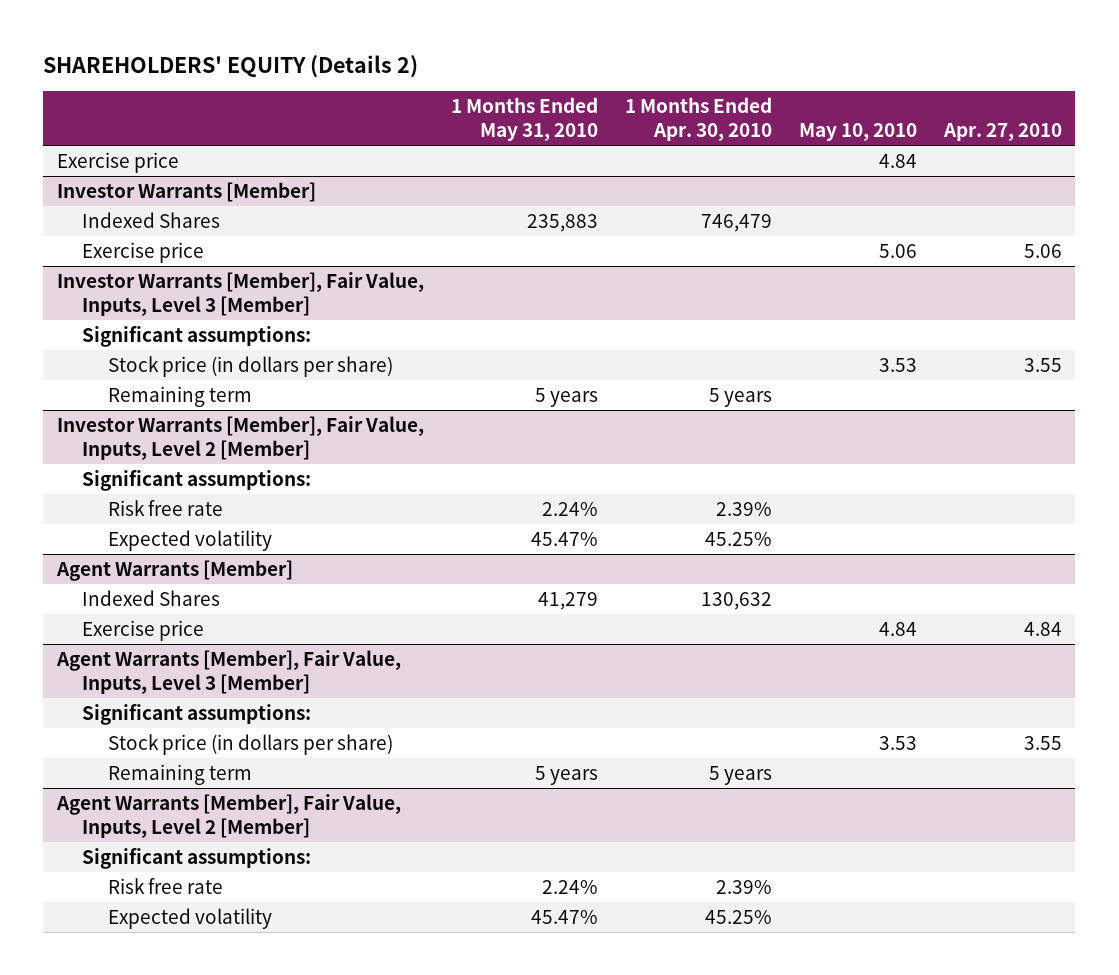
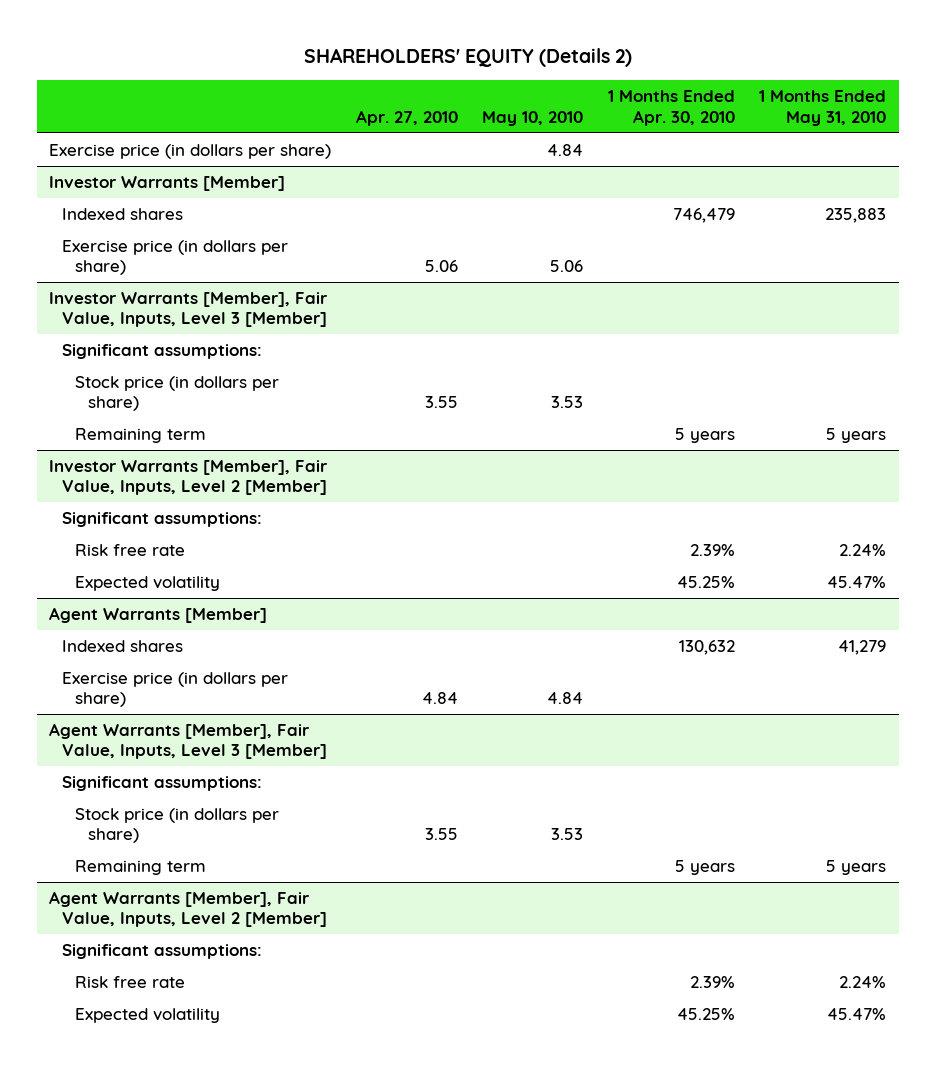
[56,151,179,173] Exercise price -> [48,144,331,160] Exercise price (in dollars per share)
[82,211,221,228] Indexed Shares -> [61,208,183,221] Indexed shares
[82,241,205,263] Exercise price -> [61,240,288,276] Exercise price (in dollars per share)
[82,589,221,606] Indexed Shares -> [61,640,183,653] Indexed shares
[82,619,205,641] Exercise price -> [61,672,288,708] Exercise price (in dollars per share)

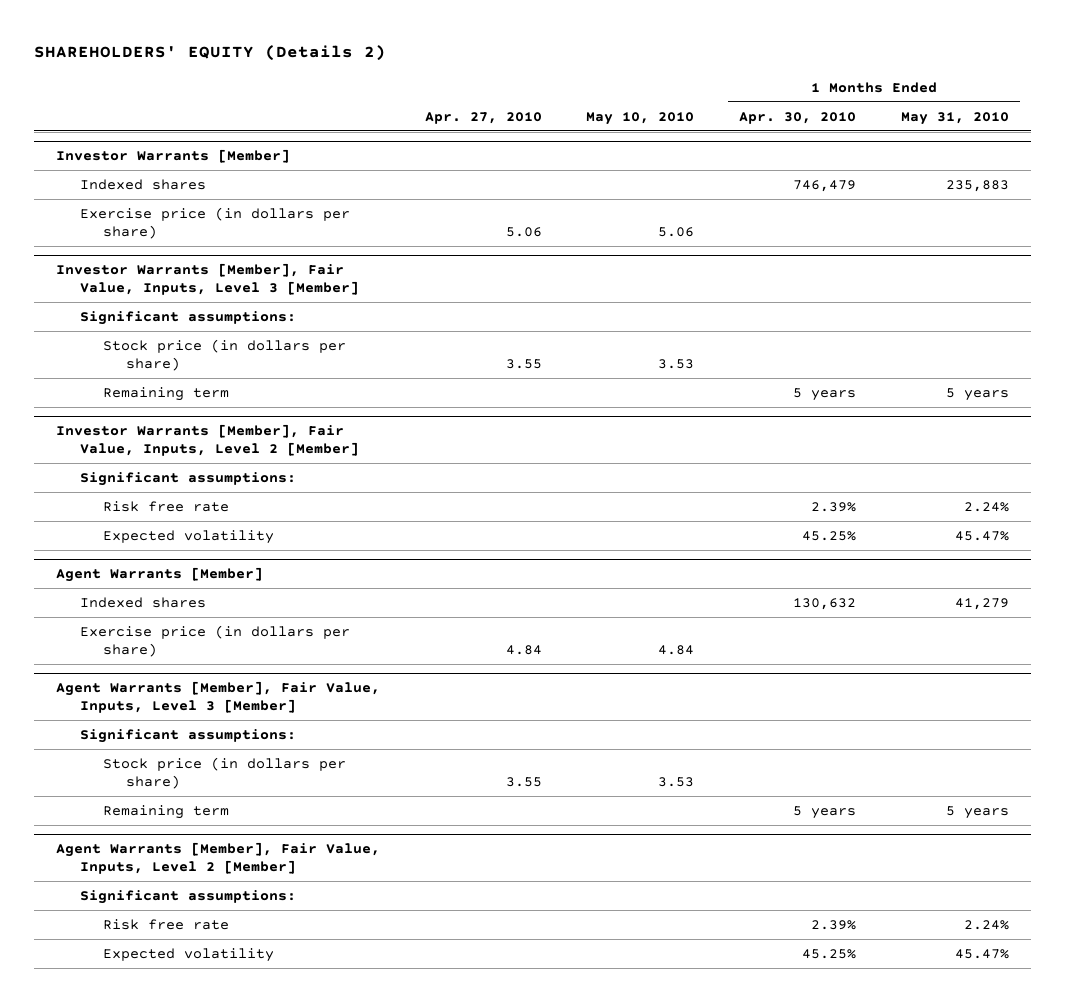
[48,144,331,160] Exercise price (in dollars per share) -> none

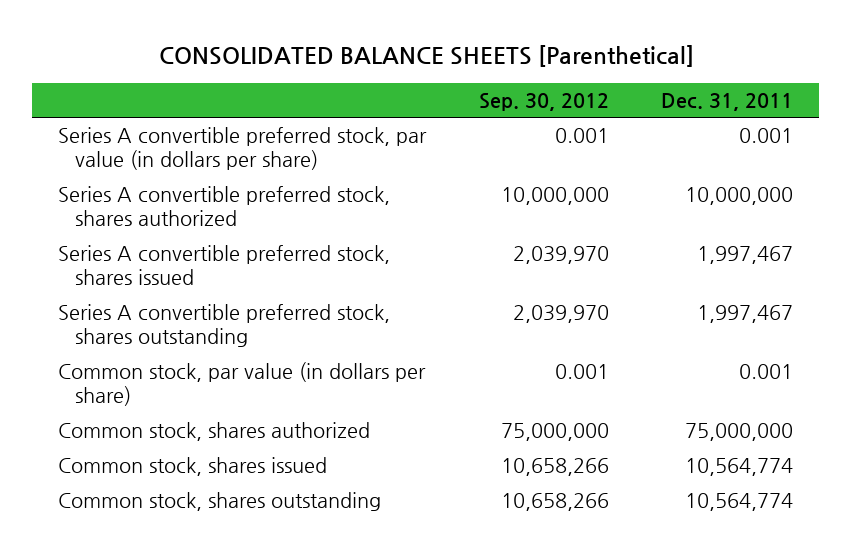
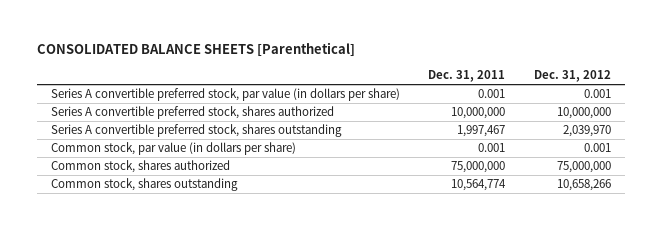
[478,92,609,111] Sep. 30, 2012 -> none
none -> [533,69,611,82] Dec. 31, 2012
[58,245,391,286] Series A convertible preferred stock, shares issued -> none
[58,457,328,477] Common stock, shares issued -> none

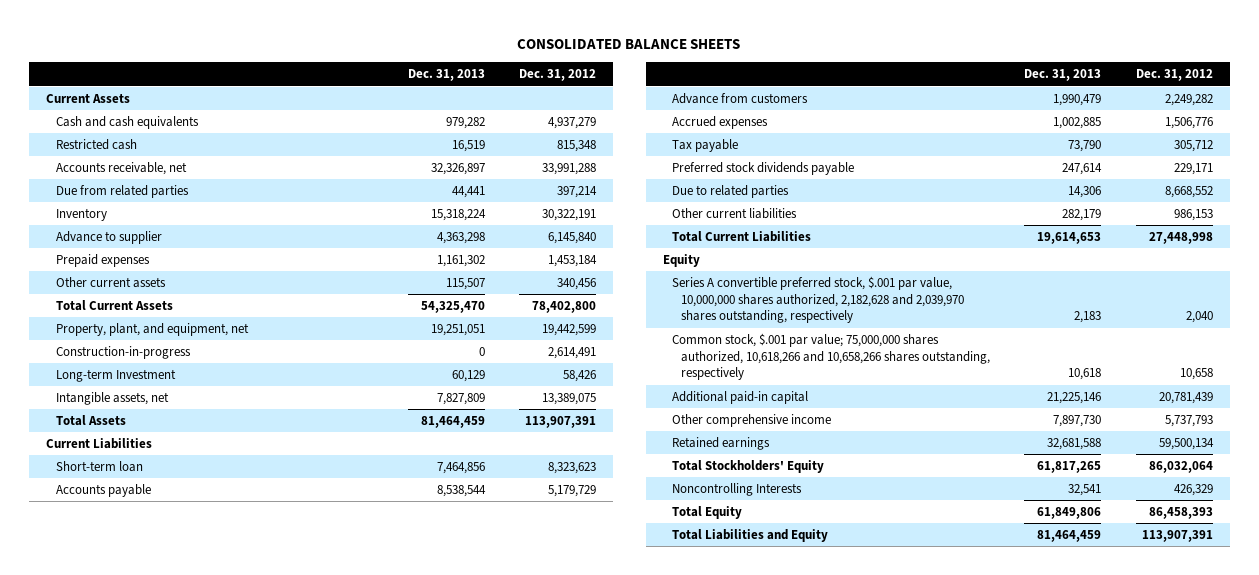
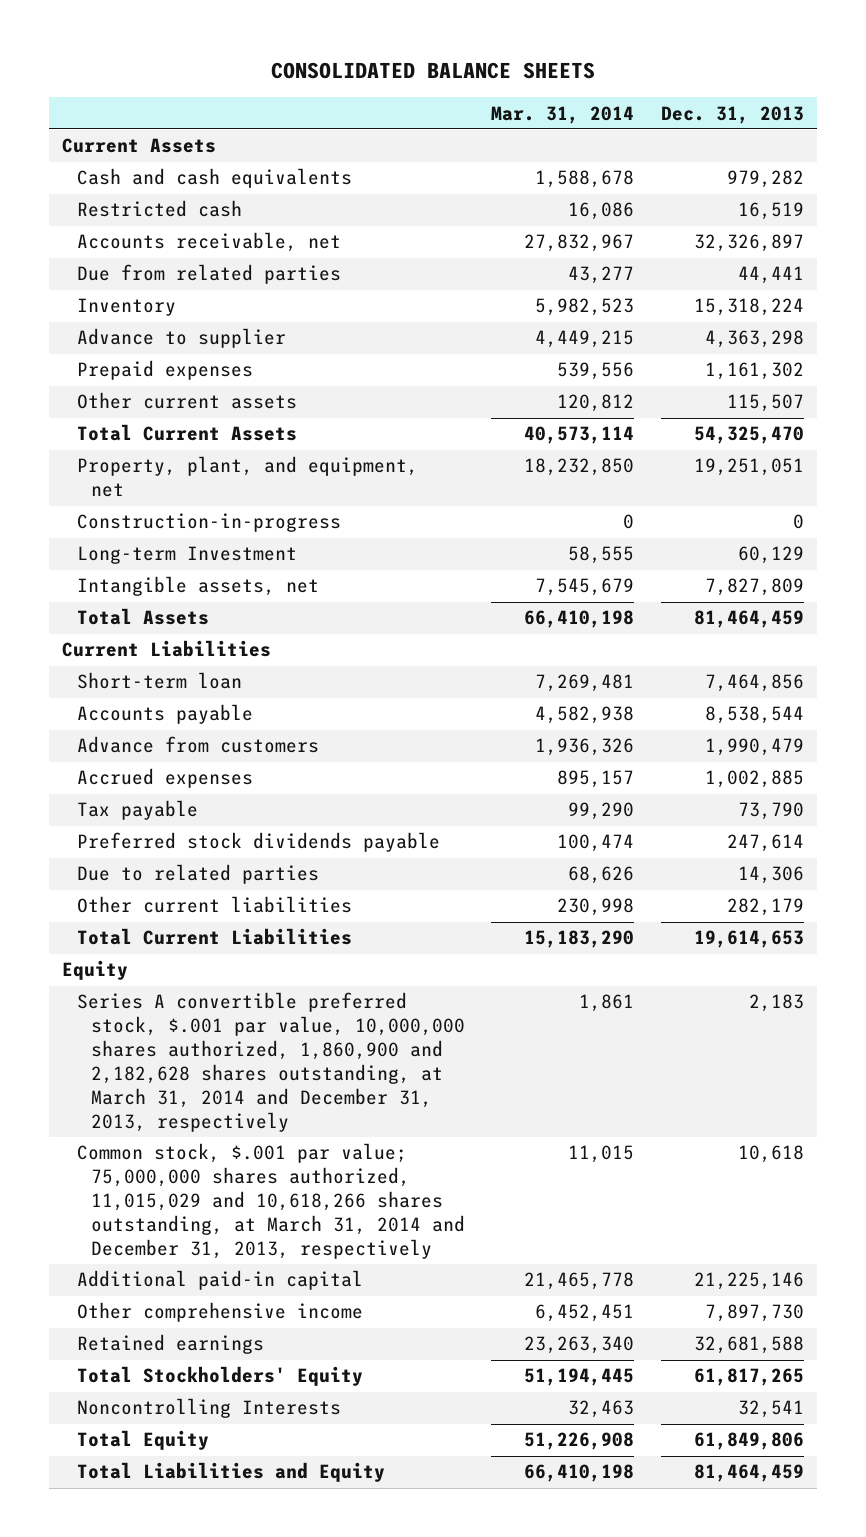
[519,69,597,82] Dec. 31, 2012 -> none
none -> [491,105,635,124] Mar. 31, 2014
[672,275,965,324] Series A convertible preferred stock, $.001 par value, 10,000,000 shares authorized, 2,182,628 and 2,039,970 shares outstanding, respectively -> [76,992,466,1132] Series A convertible preferred stock, $.001 par value, 10,000,000 shares authorized, 1,860,900 and 2,182,628 shares outstanding, at March 31, 2014 and December 31, 2013, respectively
[672,332,991,381] Common stock, $.001 par value; 75,000,000 shares authorized, 10,618,266 and 10,658,266 shares outstanding, respectively -> [76,1143,466,1259] Common stock, $.001 par value; 75,000,000 shares authorized, 11,015,029 and 10,618,266 shares outstanding, at March 31, 2014 and December 31, 2013, respectively

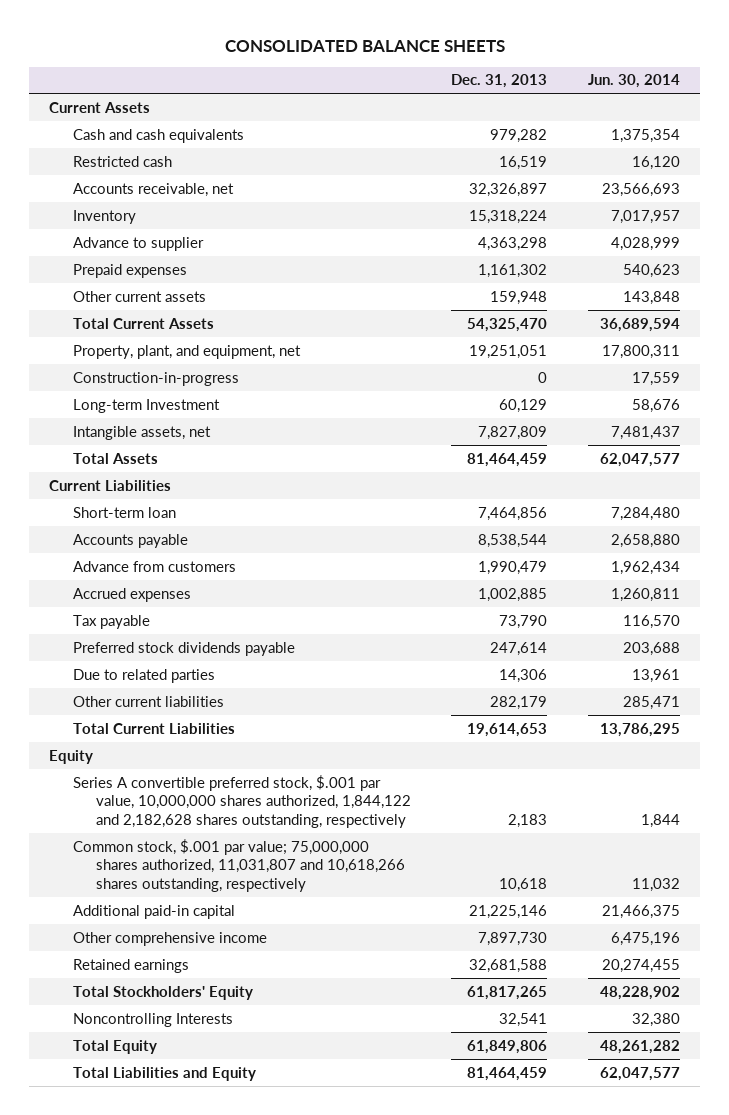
[491,105,635,124] Mar. 31, 2014 -> none
none -> [587,74,680,89] Jun. 30, 2014
[76,264,341,285] Due from related parties -> none
[726,394,804,413] 115,507 -> [490,290,548,305] 159,948
[76,992,466,1132] Series A convertible preferred stock, $.001 par value, 10,000,000 shares authorized, 1,860,900 and 2,182,628 shares outstanding, at March 31, 2014 and December 31, 2013, respectively -> [72,774,412,828] Series A convertible preferred stock, $.001 par value, 10,000,000 shares authorized, 1,844,122 and 2,182,628 shares outstanding, respectively
[76,1143,466,1259] Common stock, $.001 par value; 75,000,000 shares authorized, 11,015,029 and 10,618,266 shares outstanding, at March 31, 2014 and December 31, 2013, respectively -> [72,838,406,892] Common stock, $.001 par value; 75,000,000 shares authorized, 11,031,807 and 10,618,266 shares outstanding, respectively

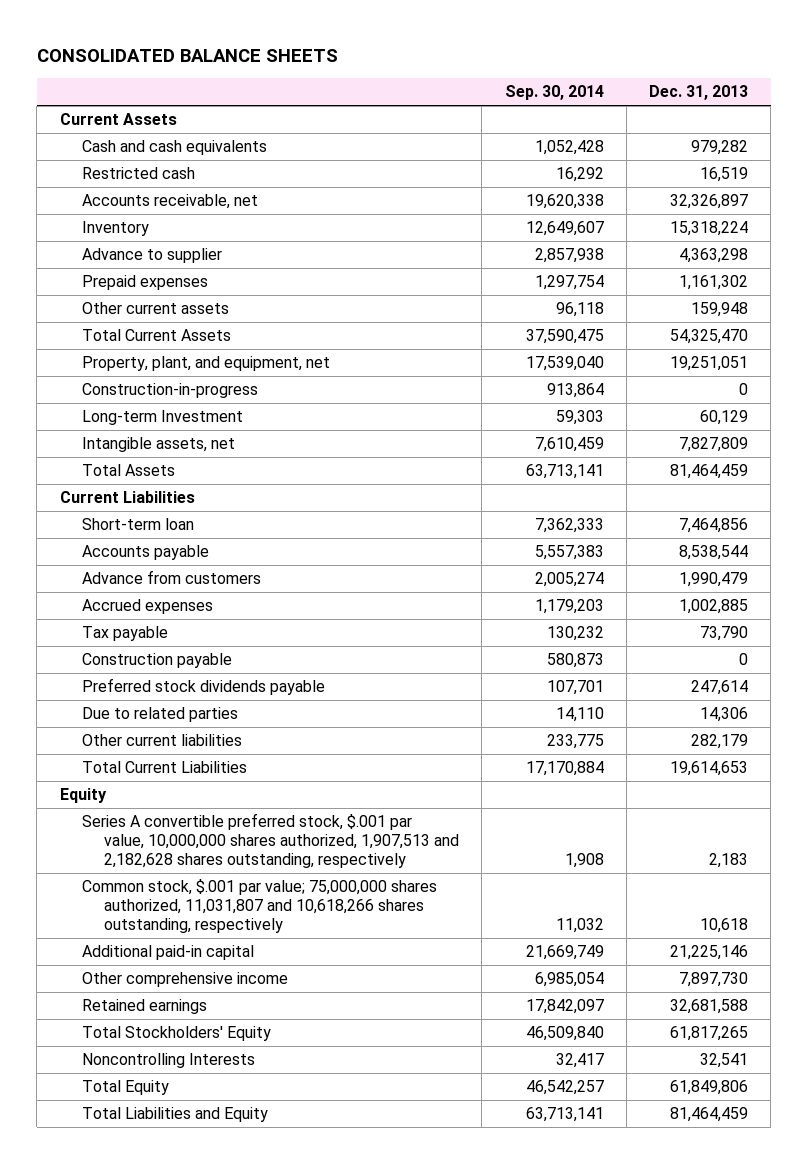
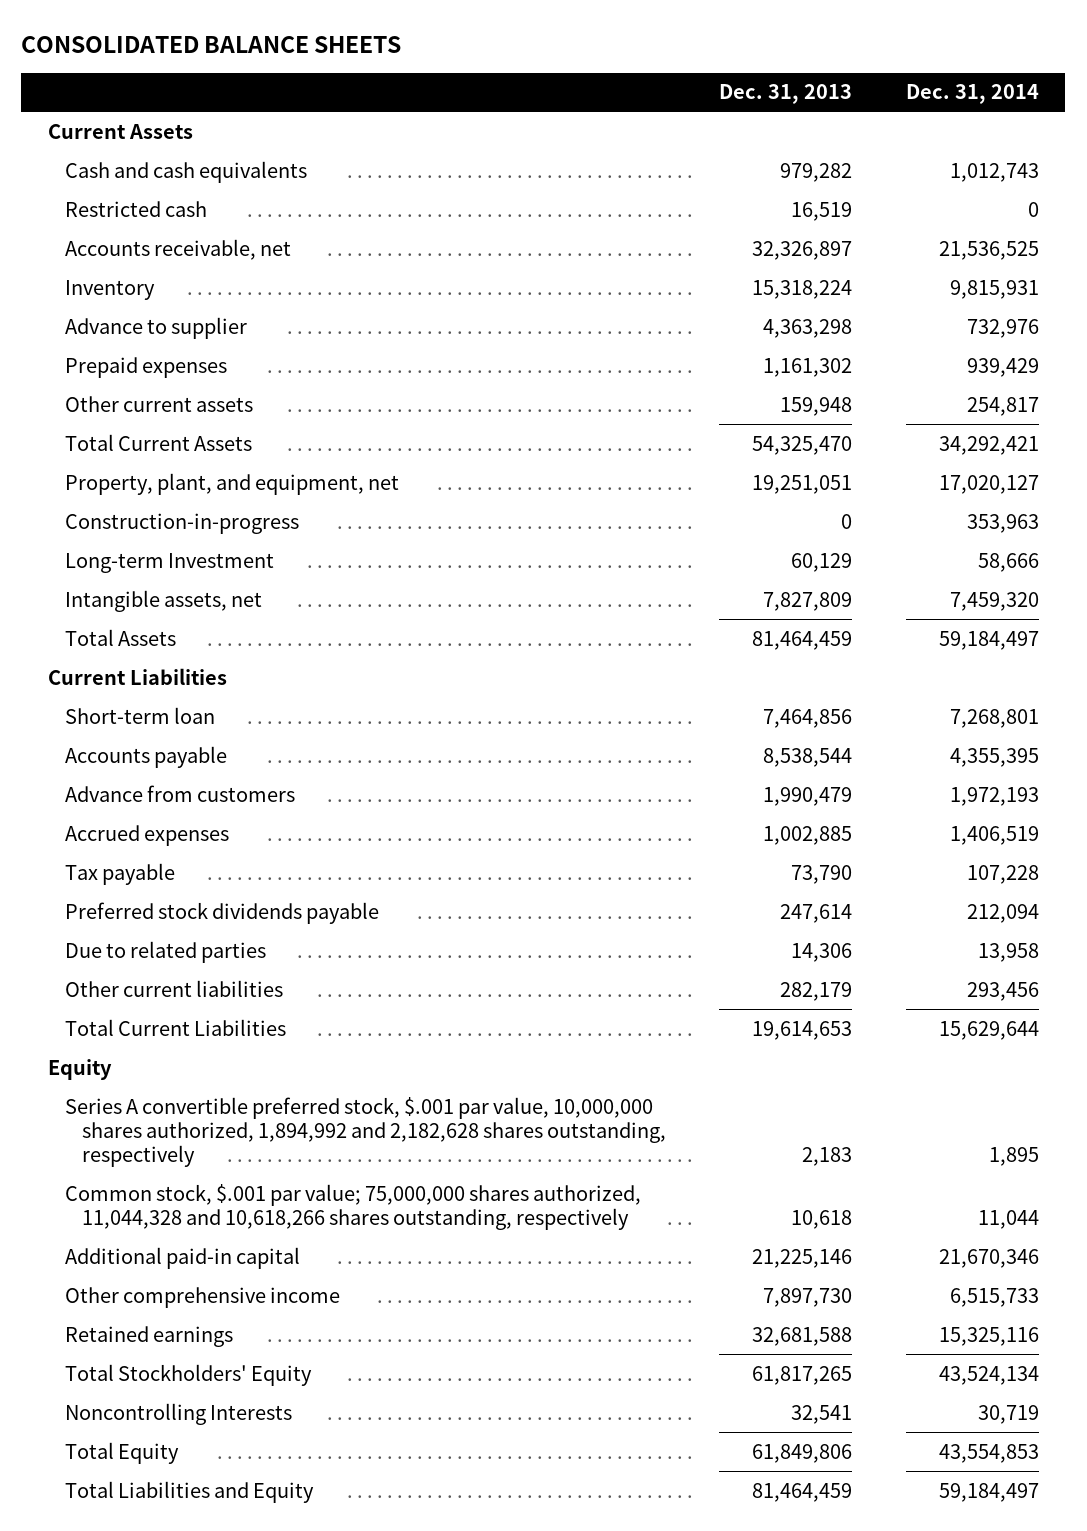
[504,85,604,101] Sep. 30, 2014 -> none
none -> [905,84,1039,105] Dec. 31, 2014
[81,653,232,669] Construction payable -> none
[81,813,460,869] Series A convertible preferred stock, $.001 par value, 10,000,000 shares authorized, 1,907,513 and 2,182,628 shares outstanding, respectively -> [65,1096,667,1168] Series A convertible preferred stock, $.001 par value, 10,000,000 shares authorized, 1,894,992 and 2,182,628 shares outstanding, respectively
[81,879,437,934] Common stock, $.001 par value; 75,000,000 shares authorized, 11,031,807 and 10,618,266 shares outstanding, respectively -> [65,1183,642,1230] Common stock, $.001 par value; 75,000,000 shares authorized, 11,044,328 and 10,618,266 shares outstanding, respectively

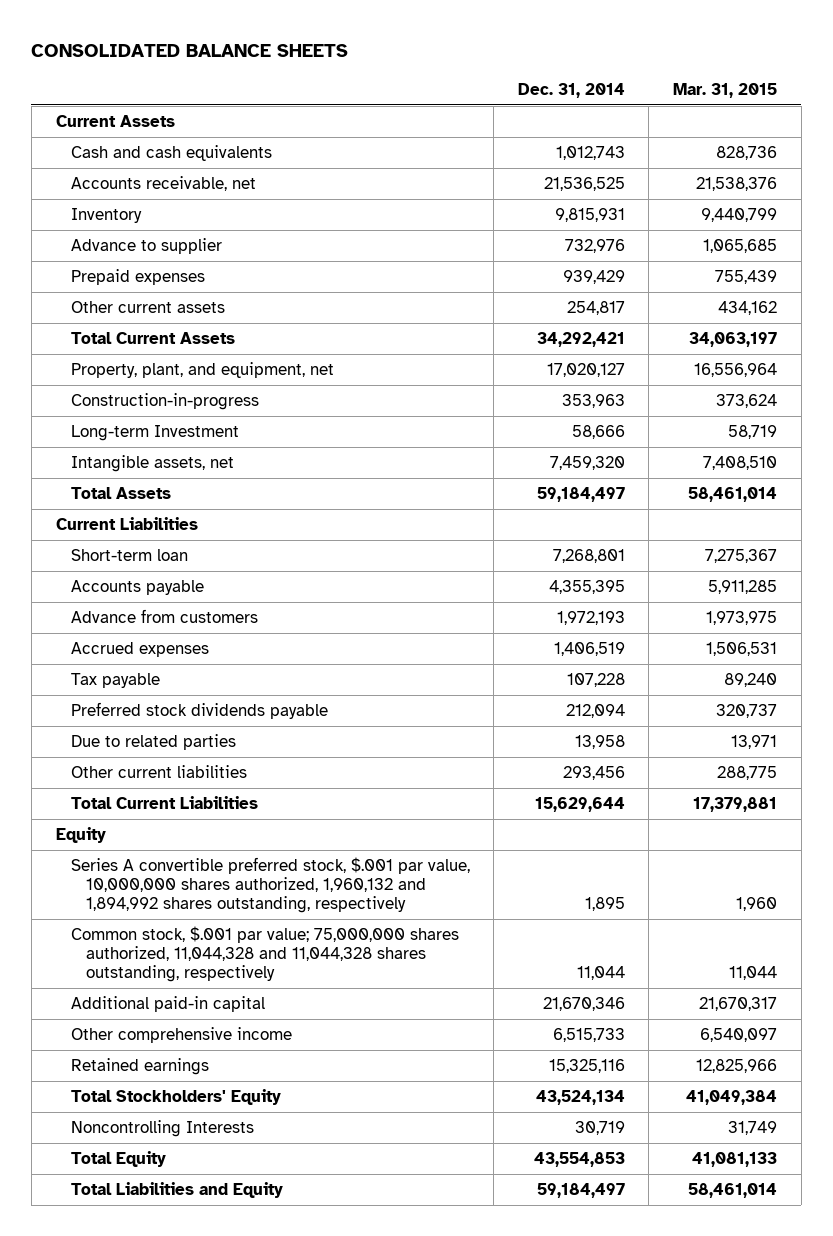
[719,84,853,105] Dec. 31, 2013 -> none
none -> [673,82,778,98] Mar. 31, 2015
[65,200,208,217] Restricted cash -> none
[65,1096,667,1168] Series A convertible preferred stock, $.001 par value, 10,000,000 shares authorized, 1,894,992 and 2,182,628 shares outstanding, respectively -> [70,857,470,914] Series A convertible preferred stock, $.001 par value, 10,000,000 shares authorized, 1,960,132 and 1,894,992 shares outstanding, respectively
[65,1183,642,1230] Common stock, $.001 par value; 75,000,000 shares authorized, 11,044,328 and 10,618,266 shares outstanding, respectively -> [70,926,459,983] Common stock, $.001 par value; 75,000,000 shares authorized, 11,044,328 and 11,044,328 shares outstanding, respectively

